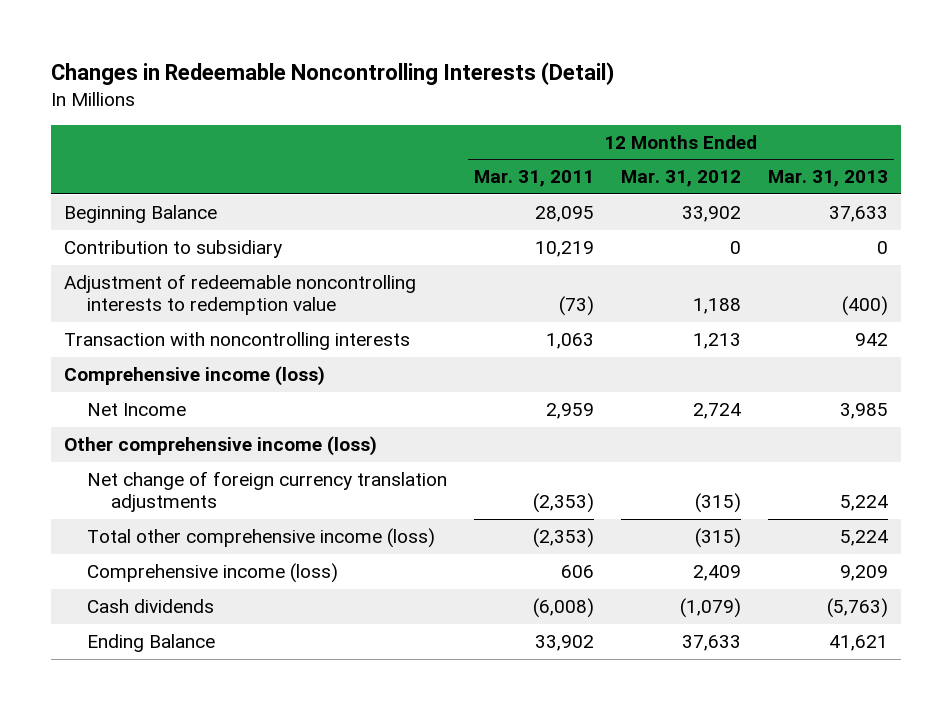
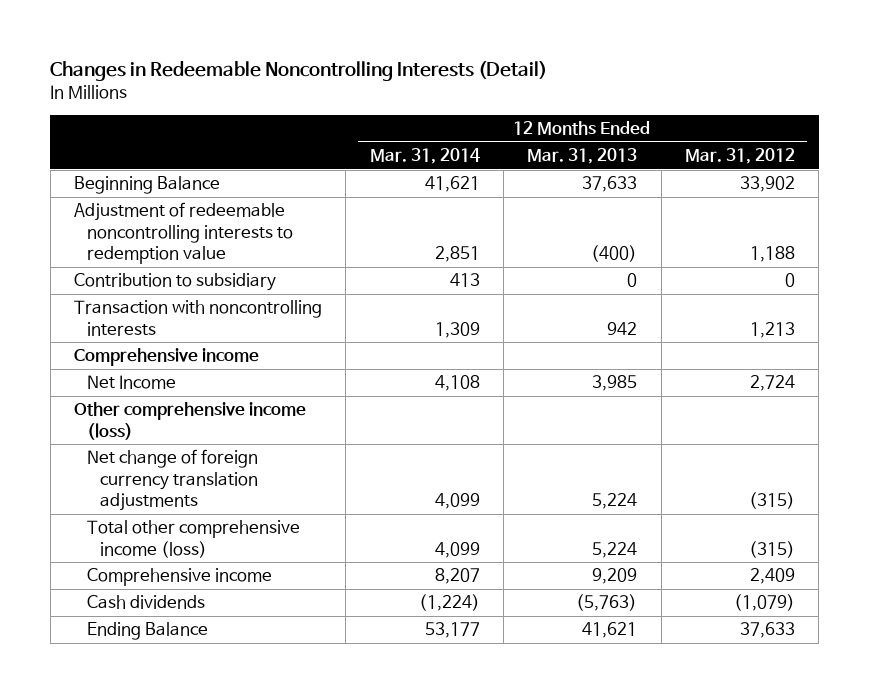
[474,170,595,188] Mar. 31, 2011 -> none
none -> [369,148,480,165] Mar. 31, 2014
[64,239,283,258] Contribution to subsidiary -> [73,273,276,292] Contribution to subsidiary
[64,365,326,386] Comprehensive income (loss) -> [73,348,259,367] Comprehensive income
[87,562,339,583] Comprehensive income (loss) -> [87,568,273,587] Comprehensive income

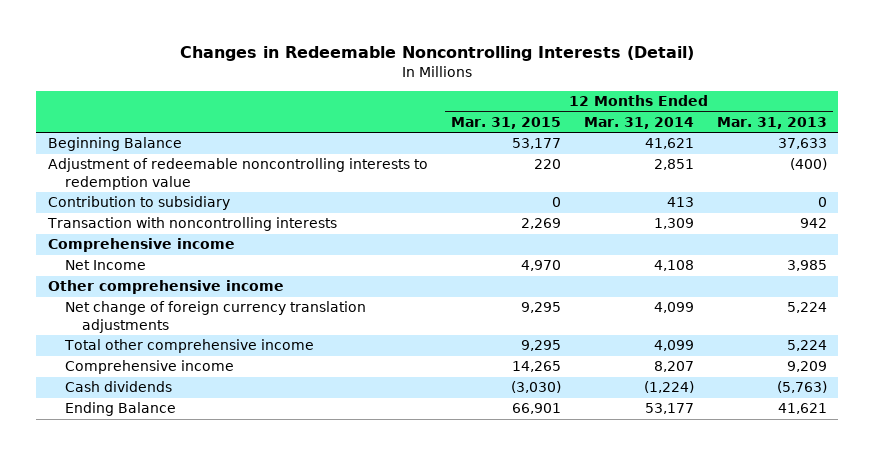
[684,148,795,165] Mar. 31, 2012 -> none
none -> [450,117,561,130] Mar. 31, 2015
[73,402,306,440] Other comprehensive income (loss) -> [47,280,284,295] Other comprehensive income
[87,520,301,558] Total other comprehensive income (loss) -> [64,339,315,354] Total other comprehensive income

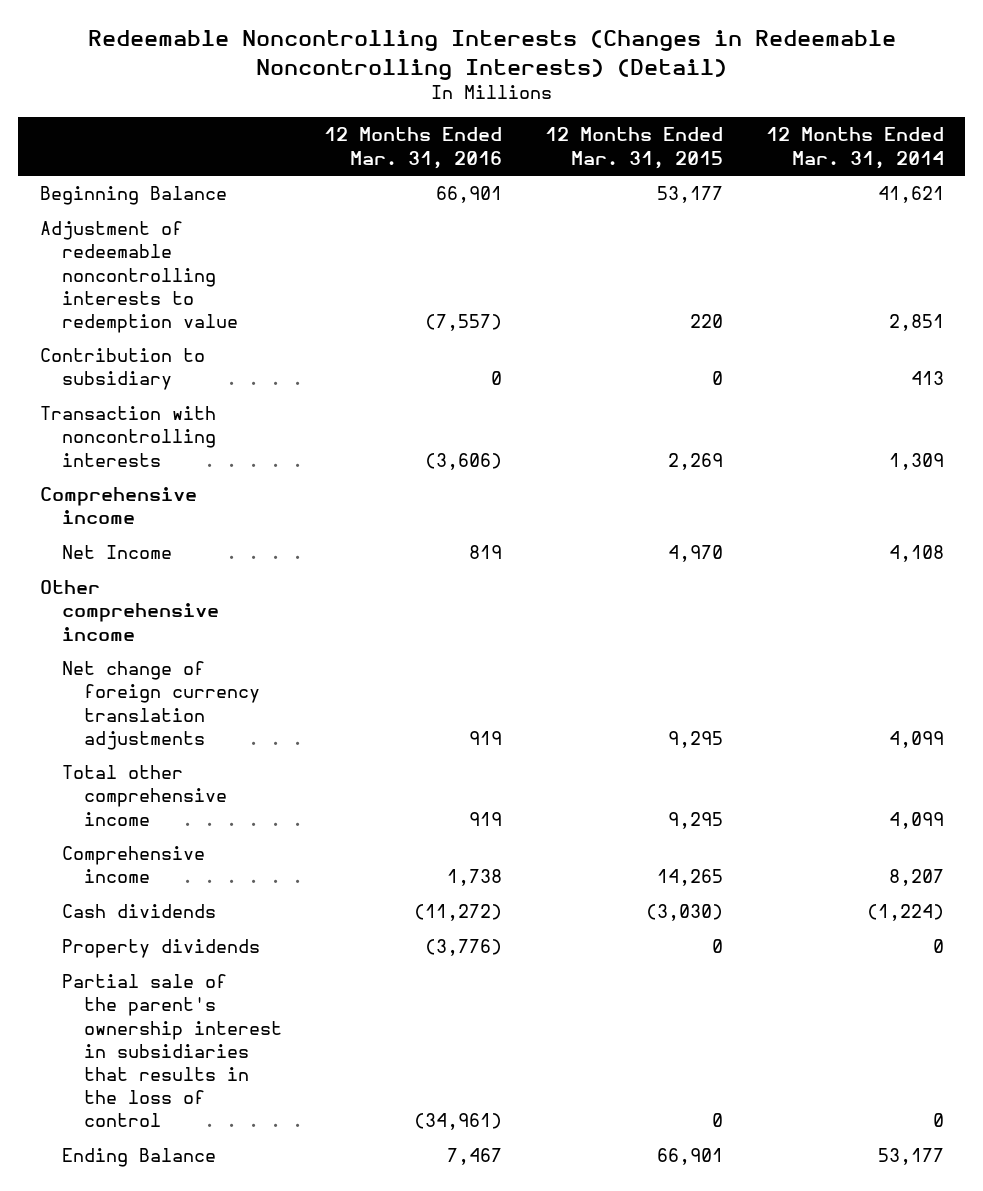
[180,46,695,62] Changes in Redeemable Noncontrolling Interests (Detail) -> [87,30,896,80] Redeemable Noncontrolling Interests (Changes in Redeemable Noncontrolling Interests) (Detail)
[716,117,827,130] Mar. 31, 2013 -> none
none -> [324,127,503,169] 12 Months Ended Mar. 31, 2016
none -> [61,939,260,959] Property dividends
none -> [61,974,282,1128] Partial sale of the parent's ownership interest in subsidiaries that results in the loss of control

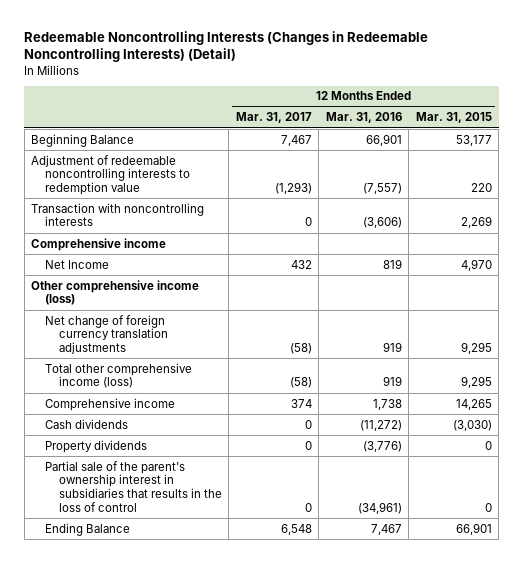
[765,127,944,169] 12 Months Ended Mar. 31, 2014 -> none
none -> [235,112,312,124] Mar. 31, 2017
[39,348,205,391] Contribution to subsidiary -> none
[39,580,219,641] Other comprehensive income -> [31,279,200,306] Other comprehensive income (loss)
[61,765,227,826] Total other comprehensive income -> [45,362,193,389] Total other comprehensive income (loss)

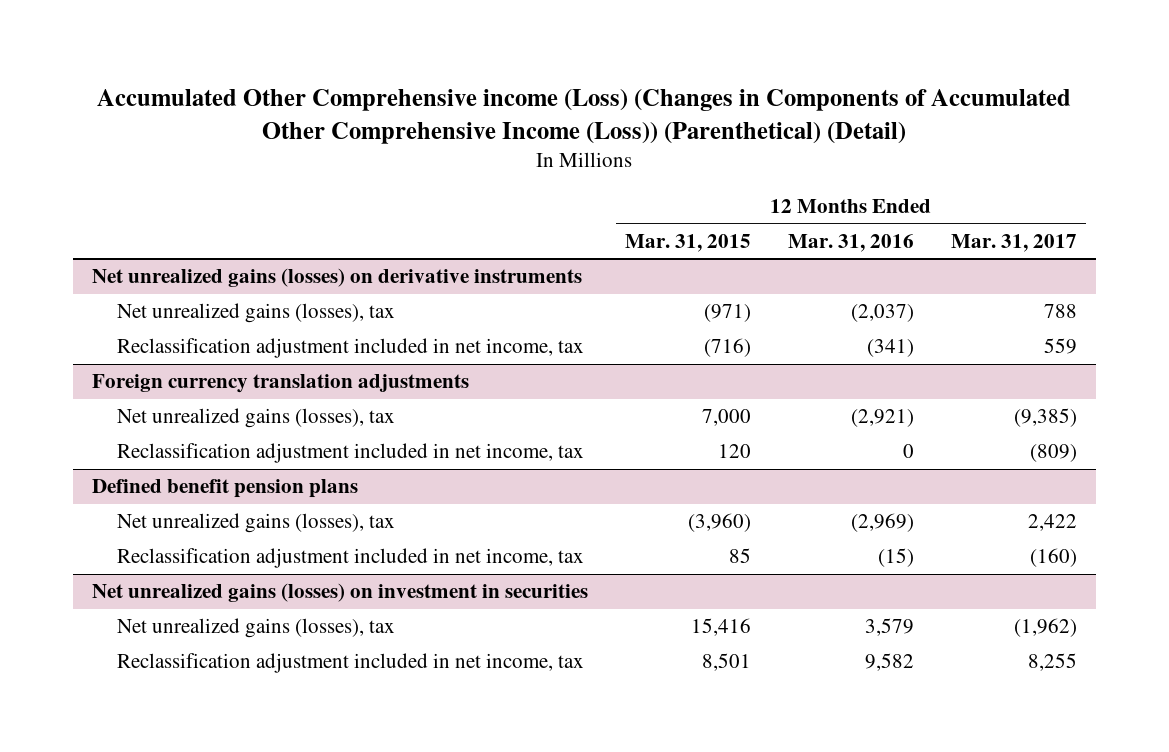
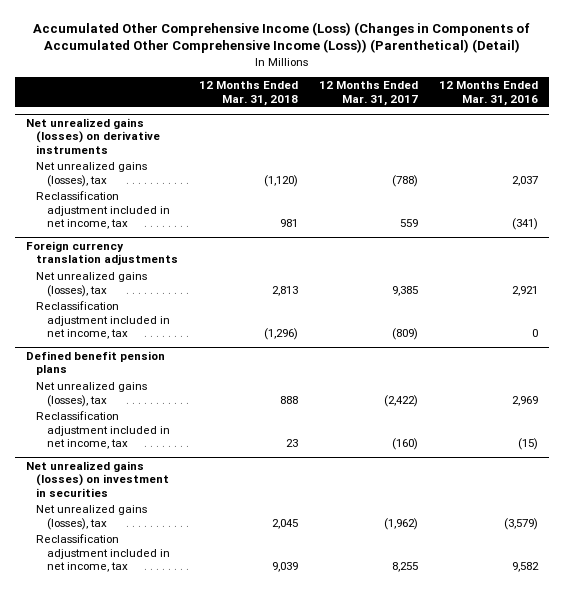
[97,88,1072,144] Accumulated Other Comprehensive income (Loss) (Changes in Components of Accumulated Other Comprehensive Income (Loss)) (Parenthetical) (Detail) -> [33,21,531,54] Accumulated Other Comprehensive Income (Loss) (Changes in Components of Accumulated Other Comprehensive Income (Loss)) (Parenthetical) (Detail)
[624,233,751,252] Mar. 31, 2015 -> none
none -> [199,81,299,106] 12 Months Ended Mar. 31, 2018
[851,304,915,323] (2,037) -> [512,175,539,186] 2,037
[1044,304,1078,319] 788 -> [392,174,419,187] (788)
[851,409,915,428] (2,921) -> [512,285,539,296] 2,921
[1014,408,1078,428] (9,385) -> [392,285,419,296] 9,385
[851,513,915,533] (2,969) -> [512,395,539,406] 2,969
[1028,514,1078,532] 2,422 -> [384,394,419,407] (2,422)
[865,618,915,637] 3,579 -> [504,517,539,530] (3,579)

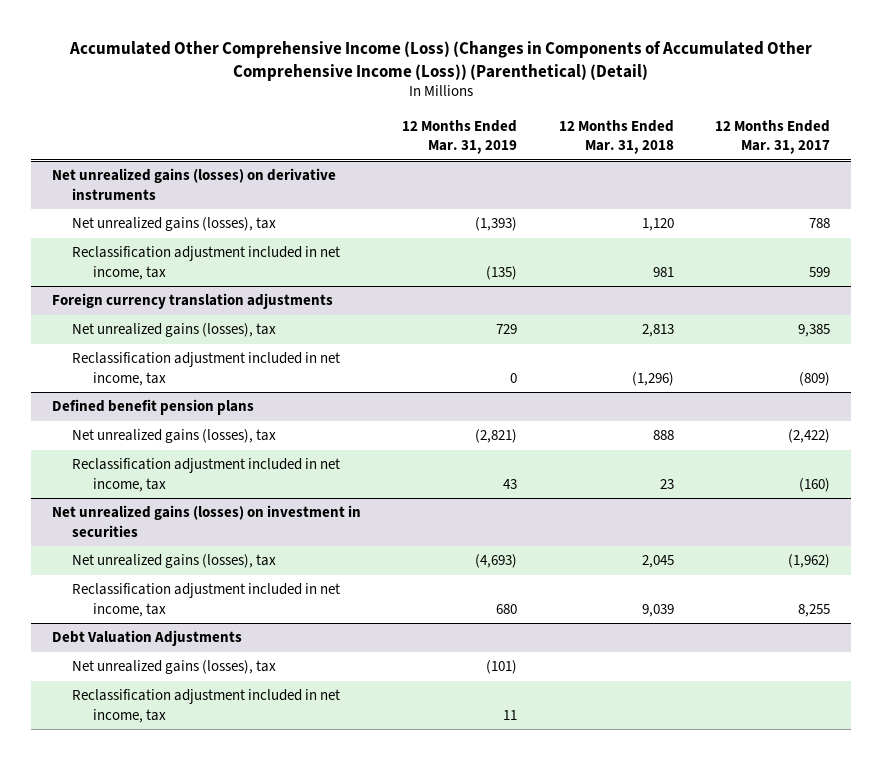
[439,81,539,106] 12 Months Ended Mar. 31, 2016 -> none
none -> [402,119,518,154] 12 Months Ended Mar. 31, 2019
[264,174,299,187] (1,120) -> [641,218,674,232] 1,120
[392,174,419,187] (788) -> [809,218,831,229] 788
[400,218,419,227] 559 -> [809,266,831,277] 599
none -> [51,630,242,647] Debt Valuation Adjustments
none -> [72,660,277,675] Net unrealized gains (losses), tax
none -> [72,689,341,723] Reclassification adjustment included in net income, tax

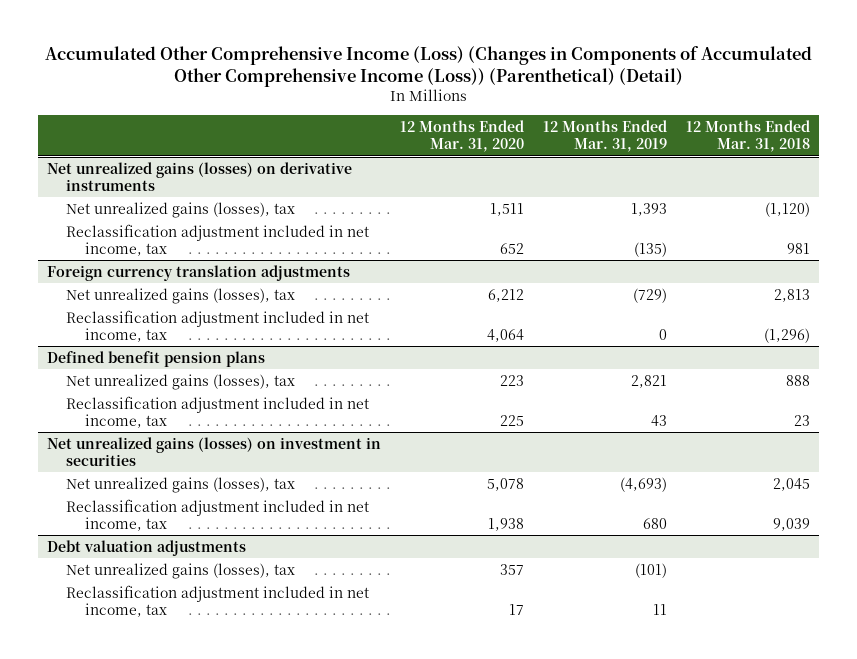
[715,119,831,154] 12 Months Ended Mar. 31, 2017 -> none
none -> [400,120,525,153] 12 Months Ended Mar. 31, 2020
[475,217,518,232] (1,393) -> [630,202,667,216] 1,393
[641,218,674,232] 1,120 -> [764,201,810,217] (1,120)
[496,324,518,335] 729 -> [632,287,667,303] (729)
[475,429,518,444] (2,821) -> [630,374,667,388] 2,821
[51,630,242,647] Debt Valuation Adjustments -> [47,539,247,556] Debt valuation adjustments

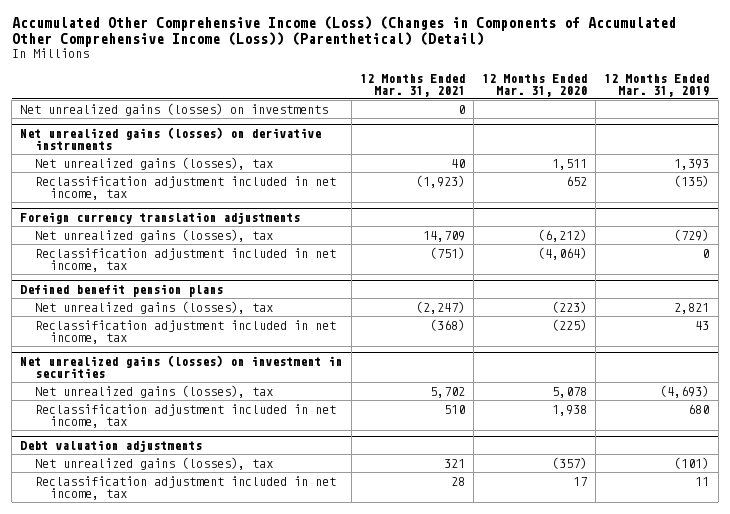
[685,120,810,153] 12 Months Ended Mar. 31, 2018 -> none
none -> [359,73,465,97] 12 Months Ended Mar. 31, 2021
none -> [20,102,329,116] Net unrealized gains (losses) on investments
[488,288,525,302] 6,212 -> [538,228,588,242] (6,212)
[487,328,525,342] 4,064 -> [538,246,588,260] (4,064)
[500,374,525,386] 223 -> [552,300,588,313] (223)
[500,414,525,426] 225 -> [552,318,588,331] (225)
[500,563,525,575] 357 -> [552,456,588,469] (357)

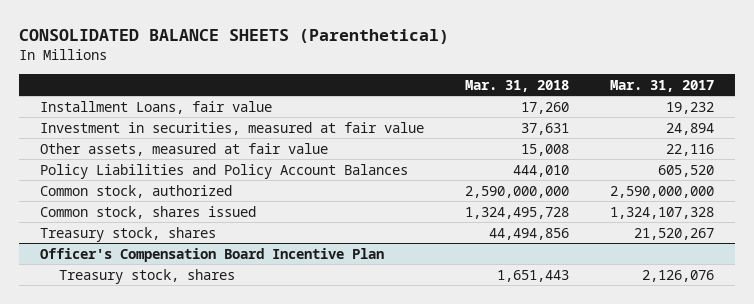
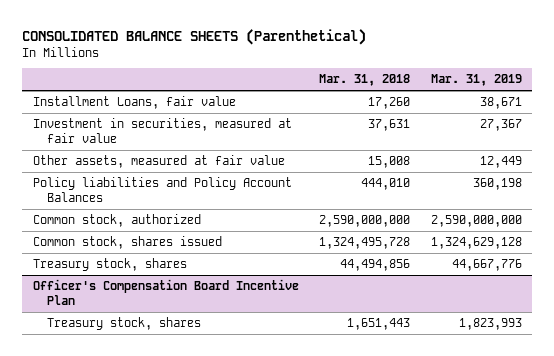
[610,79,715,92] Mar. 31, 2017 -> none
none -> [430,74,522,87] Mar. 31, 2019
[39,163,408,179] Policy Liabilities and Policy Account Balances -> [32,176,292,203] Policy liabilities and Policy Account Balances

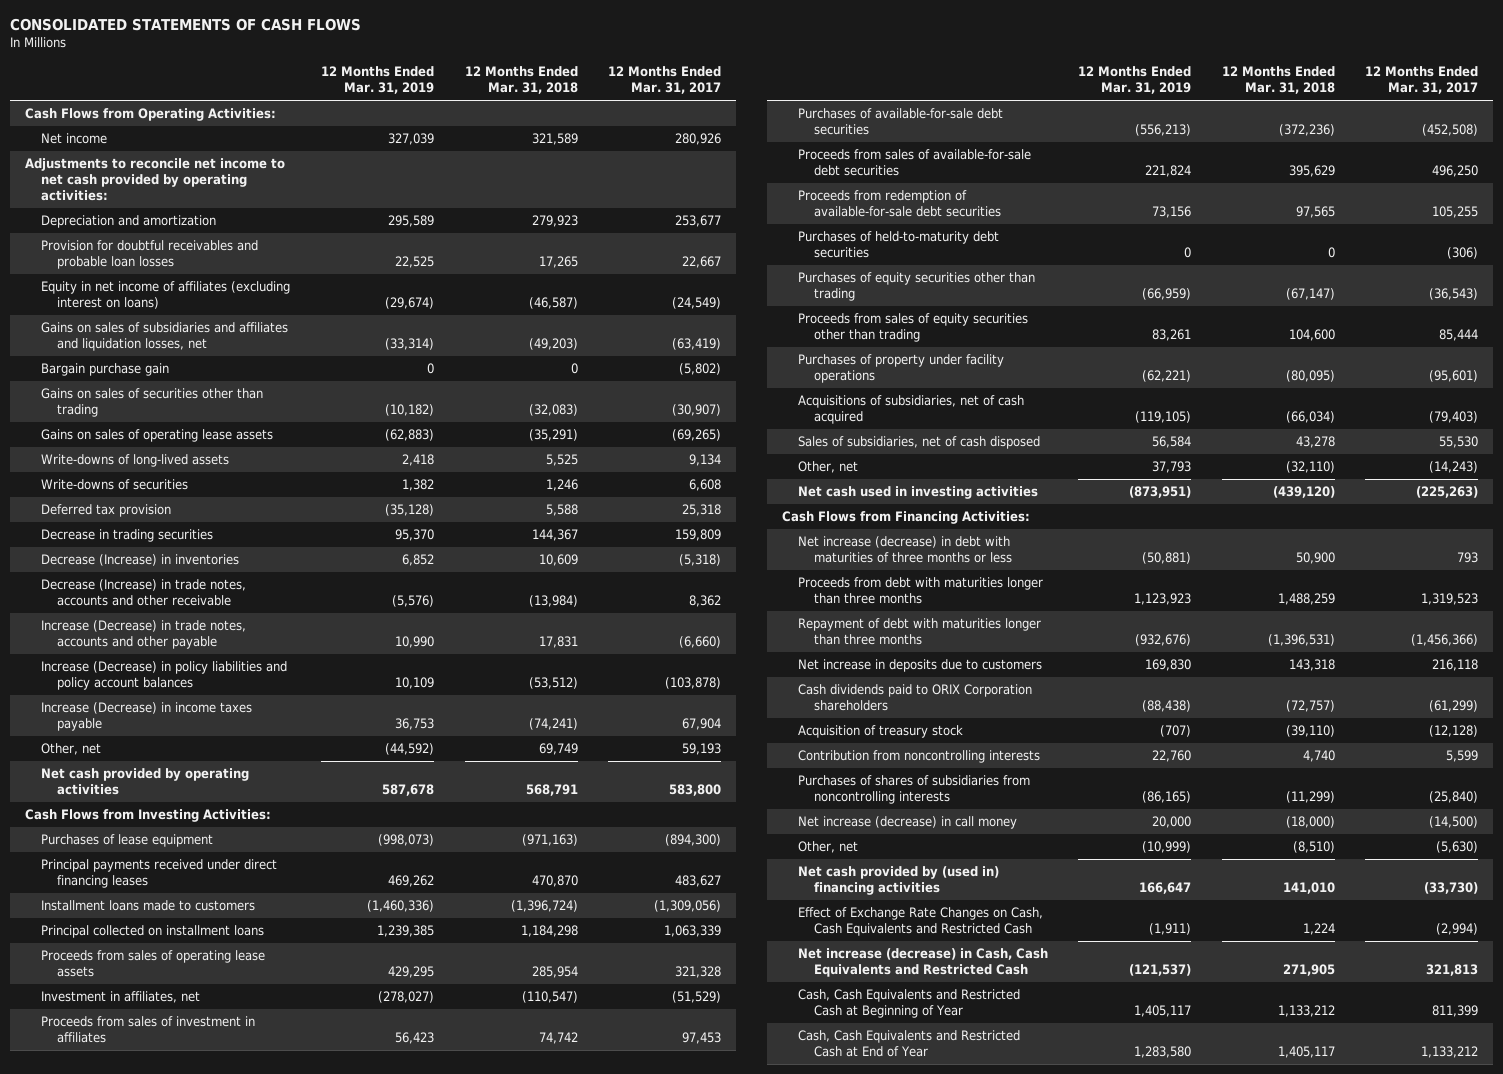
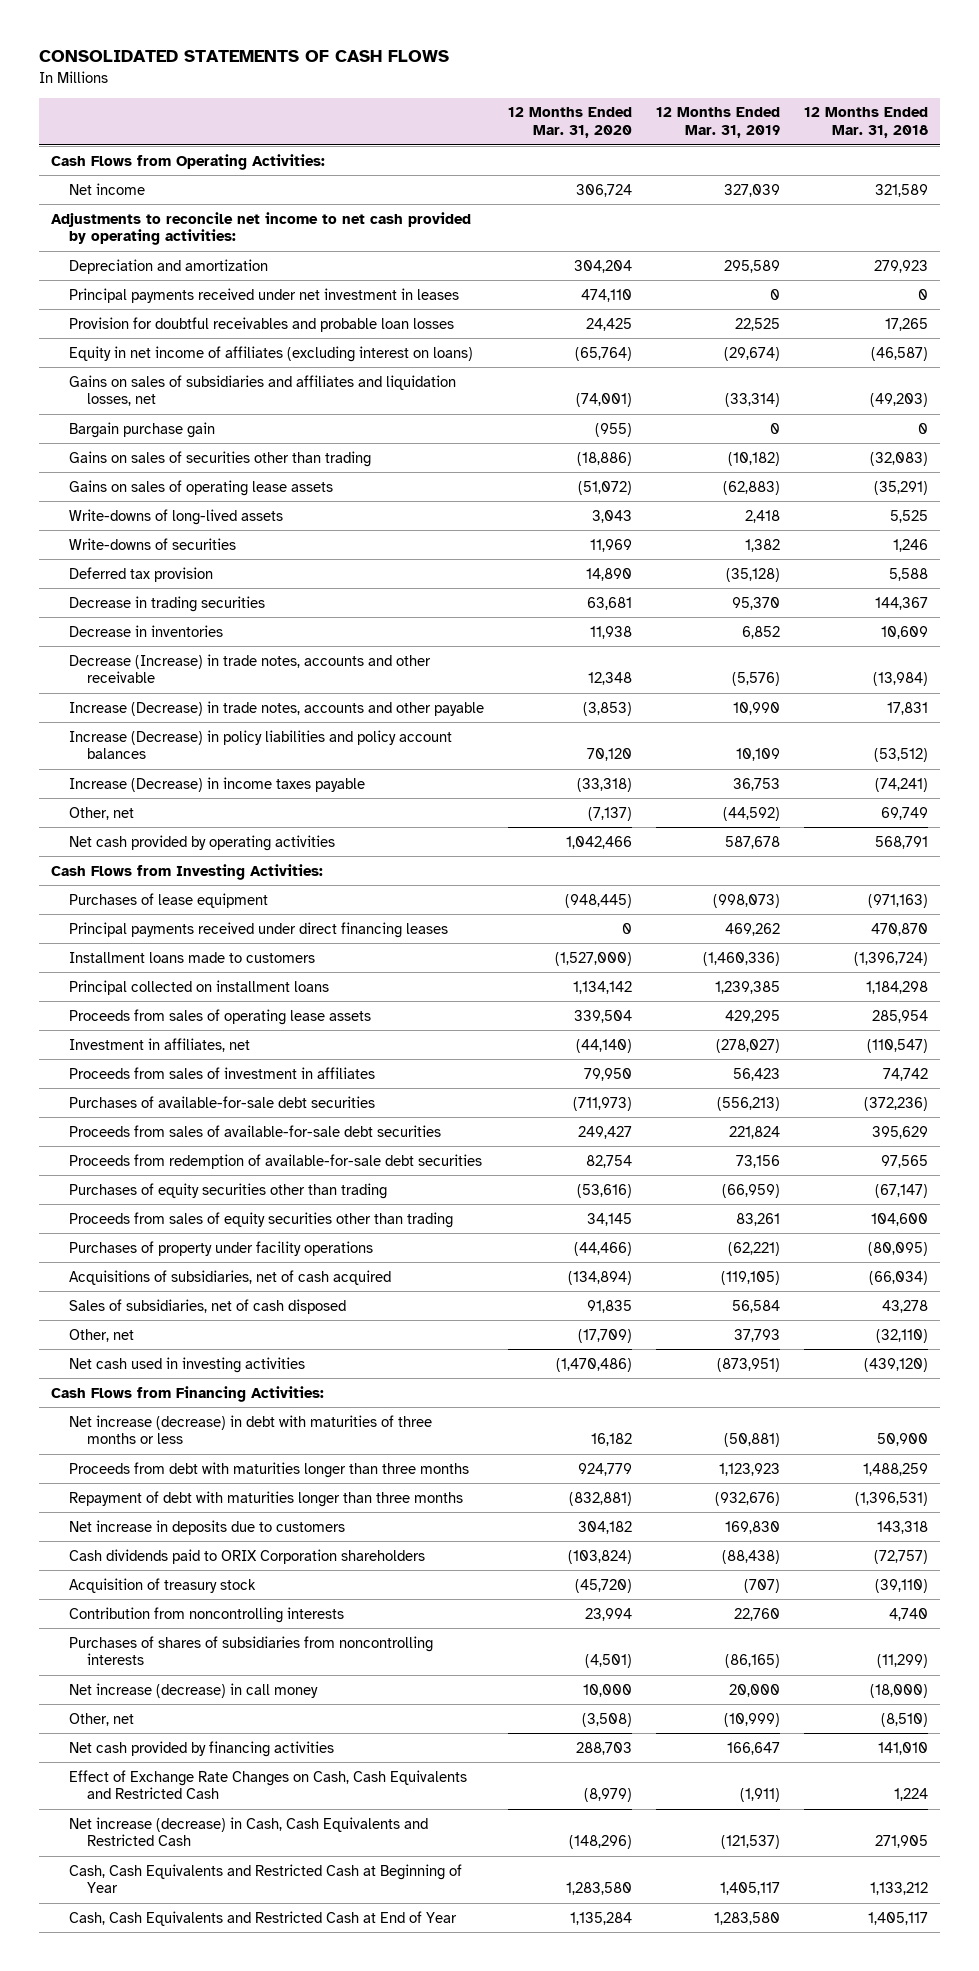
[607,66,721,95] 12 Months Ended Mar. 31, 2017 -> none
none -> [508,107,633,139] 12 Months Ended Mar. 31, 2020
none -> [68,287,459,303] Principal payments received under net investment in leases
[41,554,240,567] Decrease (Increase) in inventories -> [68,624,223,637] Decrease in inventories
[798,231,1000,259] Purchases of held-to-maturity debt securities -> none
[798,866,1000,896] Net cash provided by (used in) financing activities -> [68,1740,334,1757] Net cash provided by financing activities

